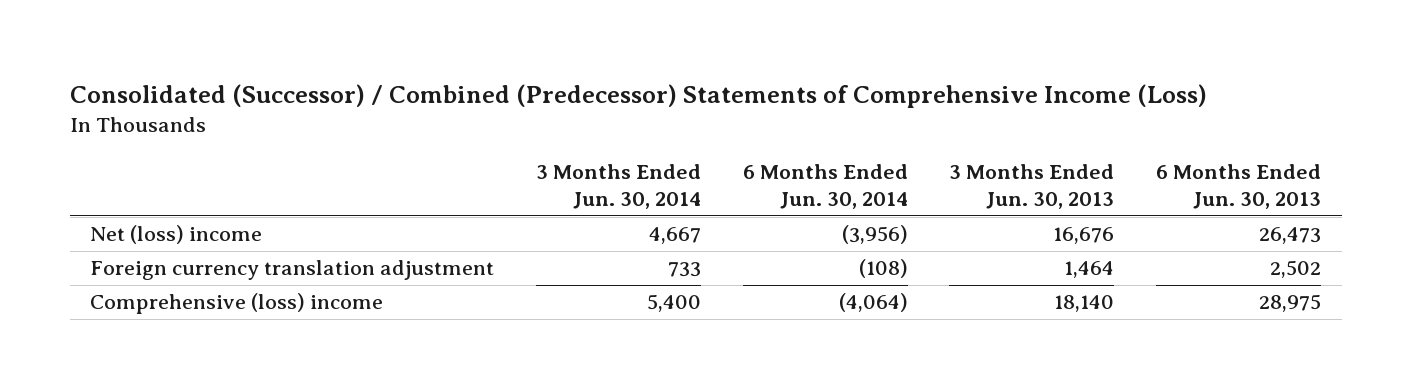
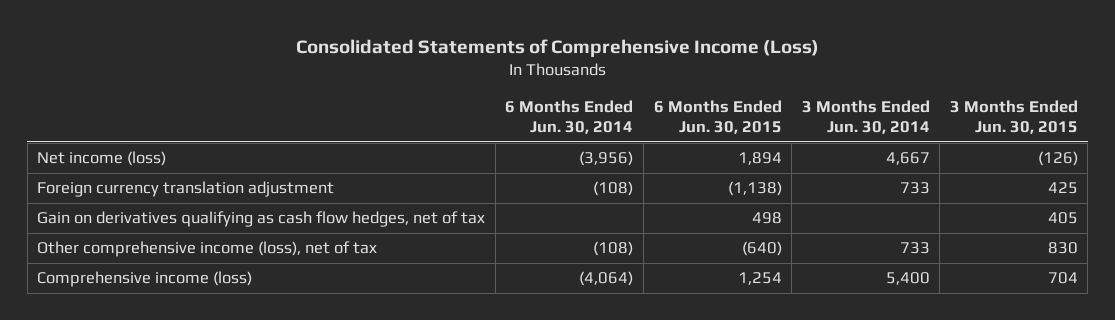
[69,84,1207,109] Consolidated (Successor) / Combined (Predecessor) Statements of Comprehensive Income (Loss) -> [295,38,819,57] Consolidated Statements of Comprehensive Income (Loss)
[949,163,1115,210] 3 Months Ended Jun. 30, 2013 -> none
[1156,163,1322,210] 6 Months Ended Jun. 30, 2013 -> none
none -> [653,99,782,135] 6 Months Ended Jun. 30, 2015
none -> [949,99,1078,135] 3 Months Ended Jun. 30, 2015
[90,225,263,245] Net (loss) income -> [37,151,167,167] Net income (loss)
none -> [37,211,486,228] Gain on derivatives qualifying as cash flow hedges, net of tax
none -> [37,241,378,258] Other comprehensive income (loss), net of tax
[90,293,384,315] Comprehensive (loss) income -> [37,271,253,288] Comprehensive income (loss)

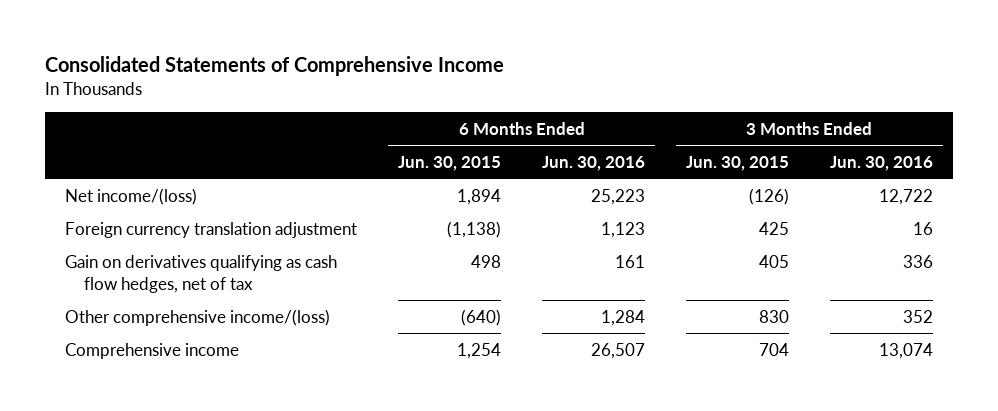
[295,38,819,57] Consolidated Statements of Comprehensive Income (Loss) -> [45,55,505,76] Consolidated Statements of Comprehensive Income
[505,99,634,135] 6 Months Ended Jun. 30, 2014 -> none
[801,99,930,135] 3 Months Ended Jun. 30, 2014 -> none
none -> [542,156,646,172] Jun. 30, 2016
none -> [829,156,933,172] Jun. 30, 2016
[37,151,167,167] Net income (loss) -> [65,187,198,205] Net income/(loss)
[37,241,378,258] Other comprehensive income (loss), net of tax -> [65,308,331,326] Other comprehensive income/(loss)
[37,271,253,288] Comprehensive income (loss) -> [65,342,240,359] Comprehensive income

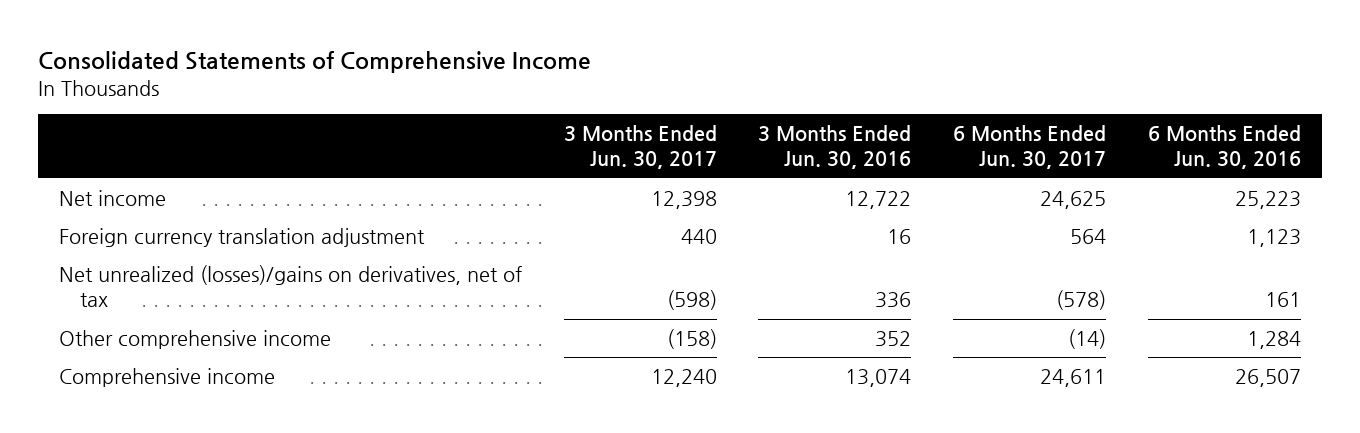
[398,156,502,172] Jun. 30, 2015 -> none
[686,156,790,172] Jun. 30, 2015 -> none
none -> [563,125,717,170] 3 Months Ended Jun. 30, 2017
none -> [952,125,1106,170] 6 Months Ended Jun. 30, 2017
[65,187,198,205] Net income/(loss) -> [58,190,166,207] Net income
[65,254,338,293] Gain on derivatives qualifying as cash flow hedges, net of tax -> [58,265,522,308] Net unrealized (losses)/gains on derivatives, net of tax
[65,308,331,326] Other comprehensive income/(loss) -> [58,330,331,350] Other comprehensive income

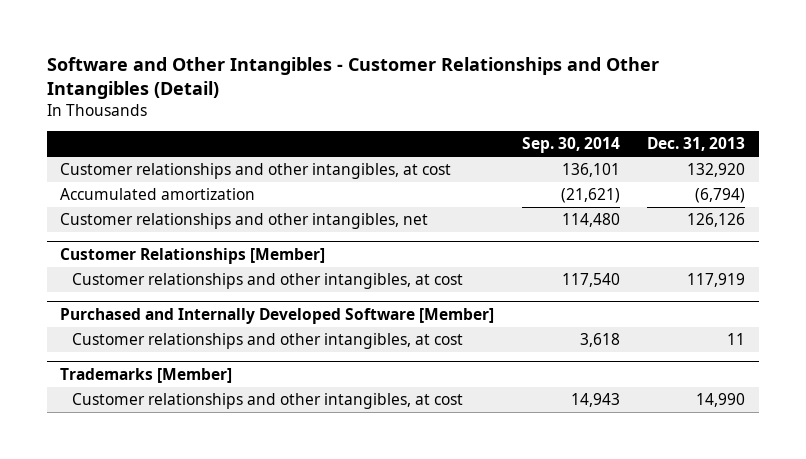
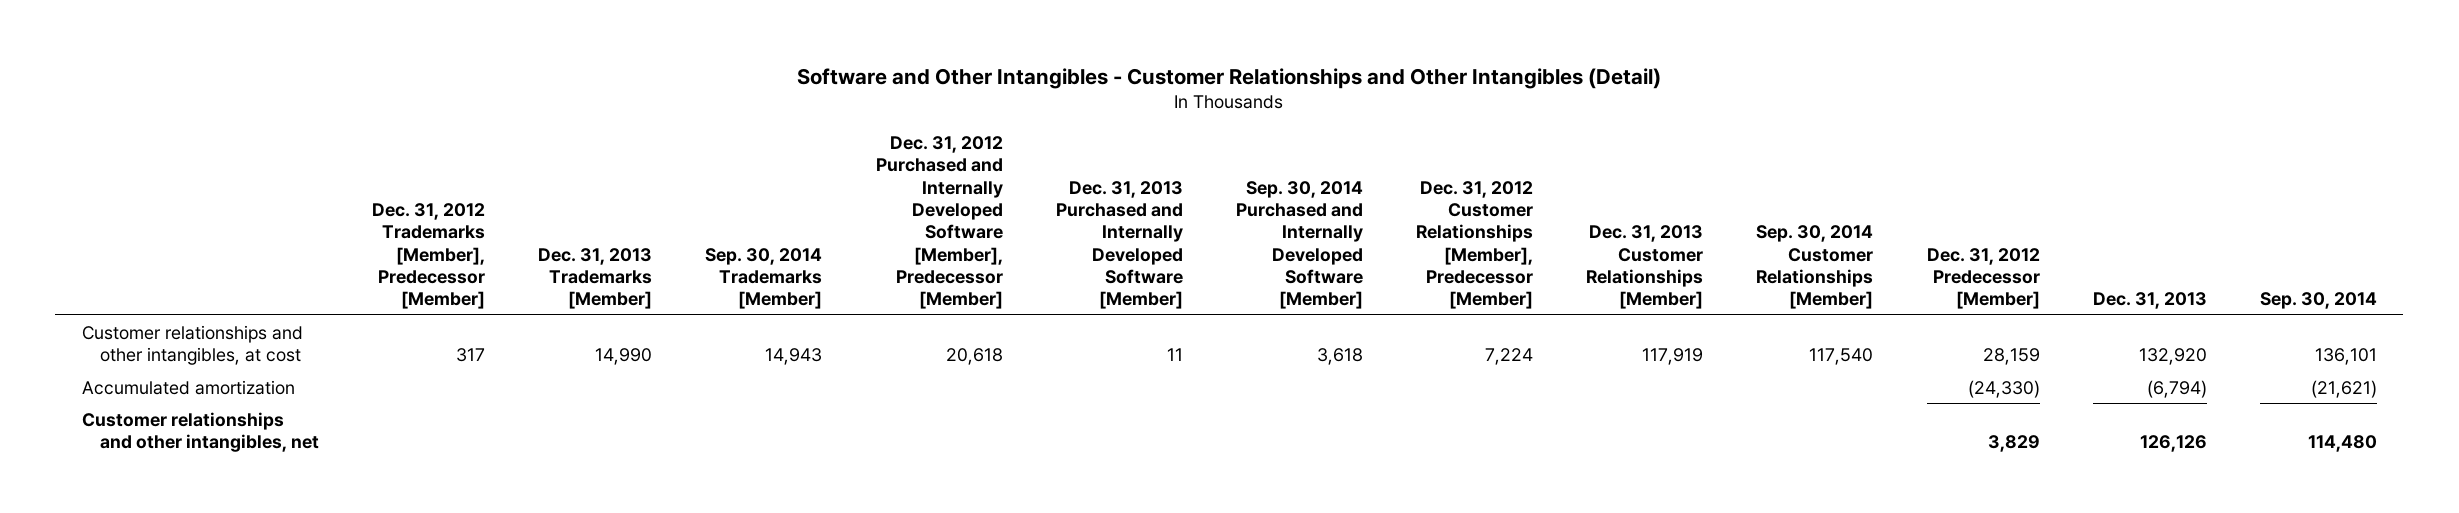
none -> [372,203,486,310] Dec. 31, 2012 Trademarks [Member], Predecessor [Member]
none -> [538,247,653,310] Dec. 31, 2013 Trademarks [Member]
none -> [705,247,823,310] Sep. 30, 2014 Trademarks [Member]
none -> [875,136,1003,310] Dec. 31, 2012 Purchased and Internally Developed Software [Member], Predecessor [Member]
none -> [1055,180,1183,310] Dec. 31, 2013 Purchased and Internally Developed Software [Member]
none -> [1235,180,1363,310] Sep. 30, 2014 Purchased and Internally Developed Software [Member]
none -> [1416,180,1534,310] Dec. 31, 2012 Customer Relationships [Member], Predecessor [Member]
none -> [1586,225,1704,310] Dec. 31, 2013 Customer Relationships [Member]
none -> [1756,225,1874,310] Sep. 30, 2014 Customer Relationships [Member]
none -> [1926,247,2040,310] Dec. 31, 2012 Predecessor [Member]
[60,247,326,264] Customer Relationships [Member] -> none
[72,273,464,290] Customer relationships and other intangibles, at cost -> none
[60,307,495,324] Purchased and Internally Developed Software [Member] -> none
[72,333,464,350] Customer relationships and other intangibles, at cost -> none
[60,367,233,383] Trademarks [Member] -> none
[72,393,464,410] Customer relationships and other intangibles, at cost -> none

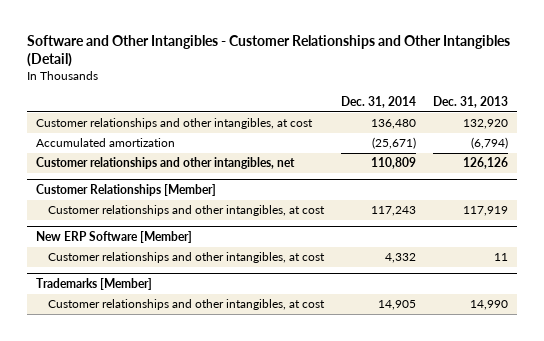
[372,203,486,310] Dec. 31, 2012 Trademarks [Member], Predecessor [Member] -> none
[538,247,653,310] Dec. 31, 2013 Trademarks [Member] -> none
[705,247,823,310] Sep. 30, 2014 Trademarks [Member] -> none
[875,136,1003,310] Dec. 31, 2012 Purchased and Internally Developed Software [Member], Predecessor [Member] -> none
[1055,180,1183,310] Dec. 31, 2013 Purchased and Internally Developed Software [Member] -> none
[1235,180,1363,310] Sep. 30, 2014 Purchased and Internally Developed Software [Member] -> none
[1416,180,1534,310] Dec. 31, 2012 Customer Relationships [Member], Predecessor [Member] -> none
[1586,225,1704,310] Dec. 31, 2013 Customer Relationships [Member] -> none
[1756,225,1874,310] Sep. 30, 2014 Customer Relationships [Member] -> none
[1926,247,2040,310] Dec. 31, 2012 Predecessor [Member] -> none
[2259,292,2377,310] Sep. 30, 2014 -> none
none -> [340,95,416,108] Dec. 31, 2014
none -> [35,184,216,197] Customer Relationships [Member]
none -> [47,205,325,217] Customer relationships and other intangibles, at cost
none -> [35,231,192,244] New ERP Software [Member]
none -> [47,252,325,264] Customer relationships and other intangibles, at cost
none -> [35,278,152,291] Trademarks [Member]
none -> [47,299,325,311] Customer relationships and other intangibles, at cost

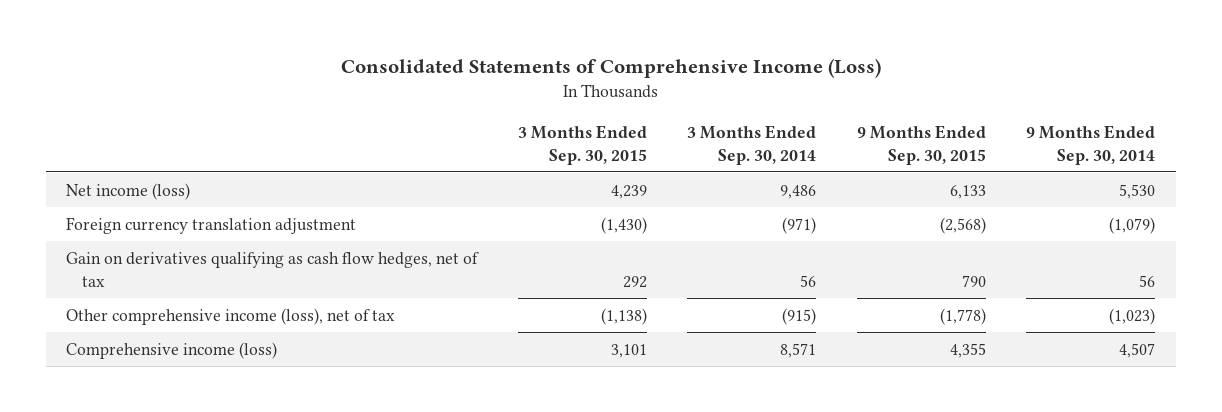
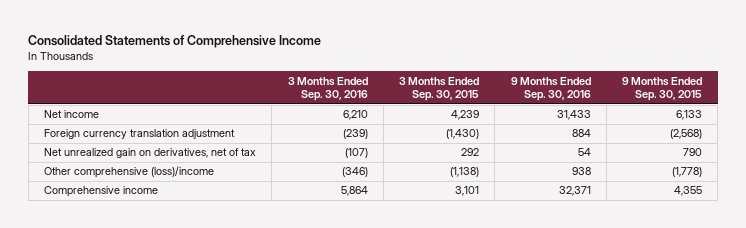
[340,58,881,79] Consolidated Statements of Comprehensive Income (Loss) -> [28,35,322,49] Consolidated Statements of Comprehensive Income
[687,124,817,165] 3 Months Ended Sep. 30, 2014 -> none
[1026,124,1156,165] 9 Months Ended Sep. 30, 2014 -> none
none -> [287,76,368,102] 3 Months Ended Sep. 30, 2016
none -> [510,76,591,102] 9 Months Ended Sep. 30, 2016
[66,182,191,200] Net income (loss) -> [44,110,100,119] Net income
[66,251,480,287] Gain on derivatives qualifying as cash flow hedges, net of tax -> [44,148,257,159] Net unrealized gain on derivatives, net of tax
[66,307,396,325] Other comprehensive income (loss), net of tax -> [44,166,215,179] Other comprehensive (loss)/income
[66,341,278,359] Comprehensive income (loss) -> [44,186,159,198] Comprehensive income

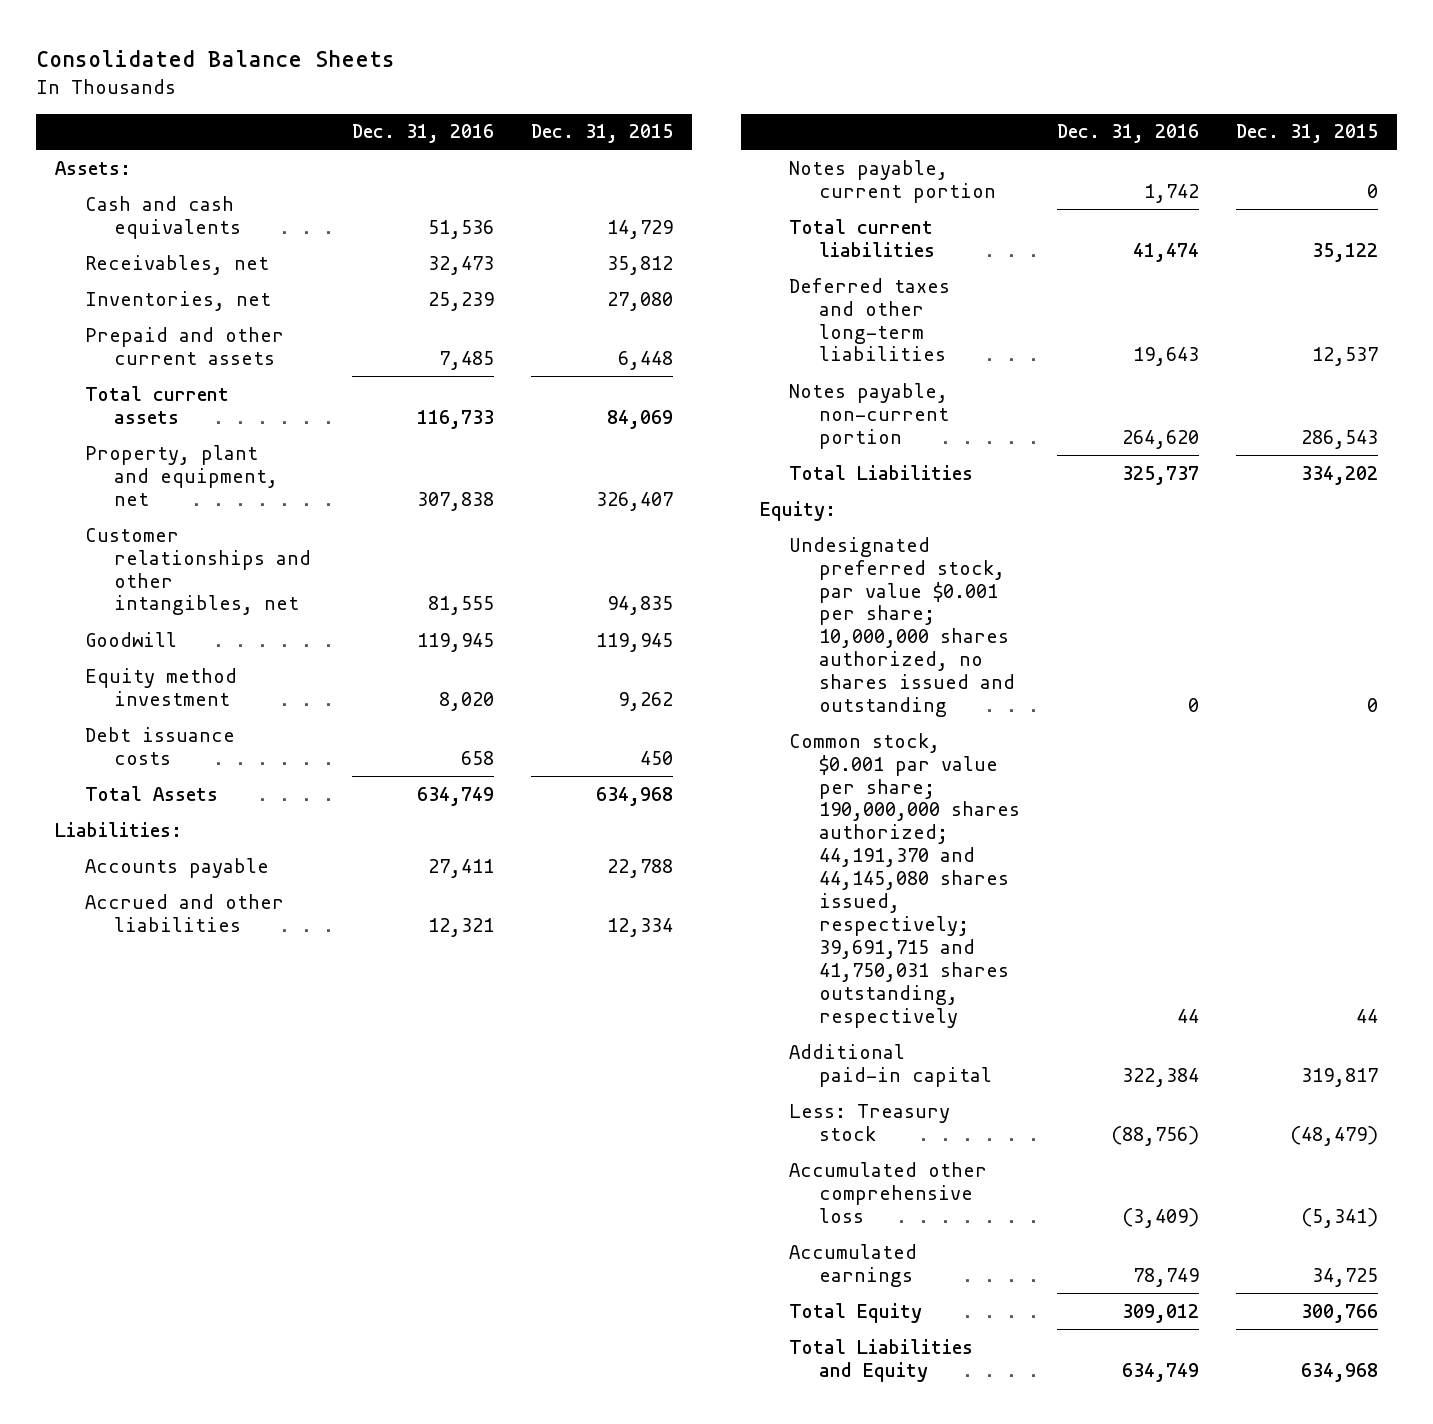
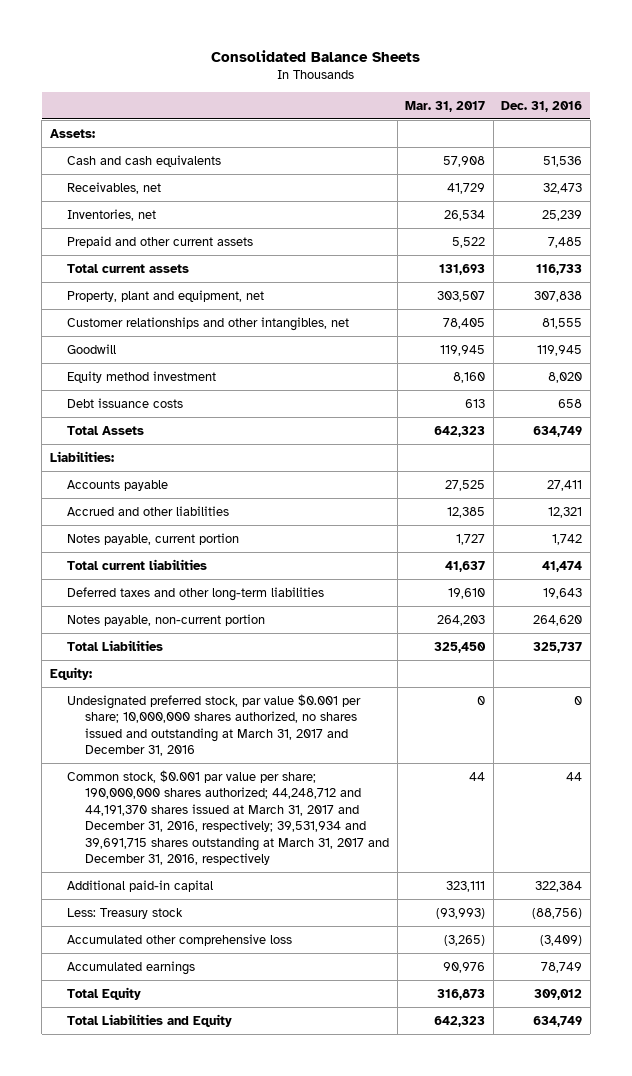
[531,124,674,144] Dec. 31, 2015 -> none
none -> [405,100,486,112] Mar. 31, 2017
[789,536,1016,718] Undesignated preferred stock, par value $0.001 per share; 10,000,000 shares authorized, no shares issued and outstanding -> [67,693,362,757] Undesignated preferred stock, par value $0.001 per share; 10,000,000 shares authorized, no shares issued and outstanding at March 31, 2017 and December 31, 2016
[789,732,1021,1028] Common stock, $0.001 par value per share; 190,000,000 shares authorized; 44,191,370 and 44,145,080 shares issued, respectively; 39,691,715 and 41,750,031 shares outstanding, respectively -> [67,769,390,866] Common stock, $0.001 par value per share; 190,000,000 shares authorized; 44,248,712 and 44,191,370 shares issued at March 31, 2017 and December 31, 2016, respectively; 39,531,934 and 39,691,715 shares outstanding at March 31, 2017 and December 31, 2016, respectively

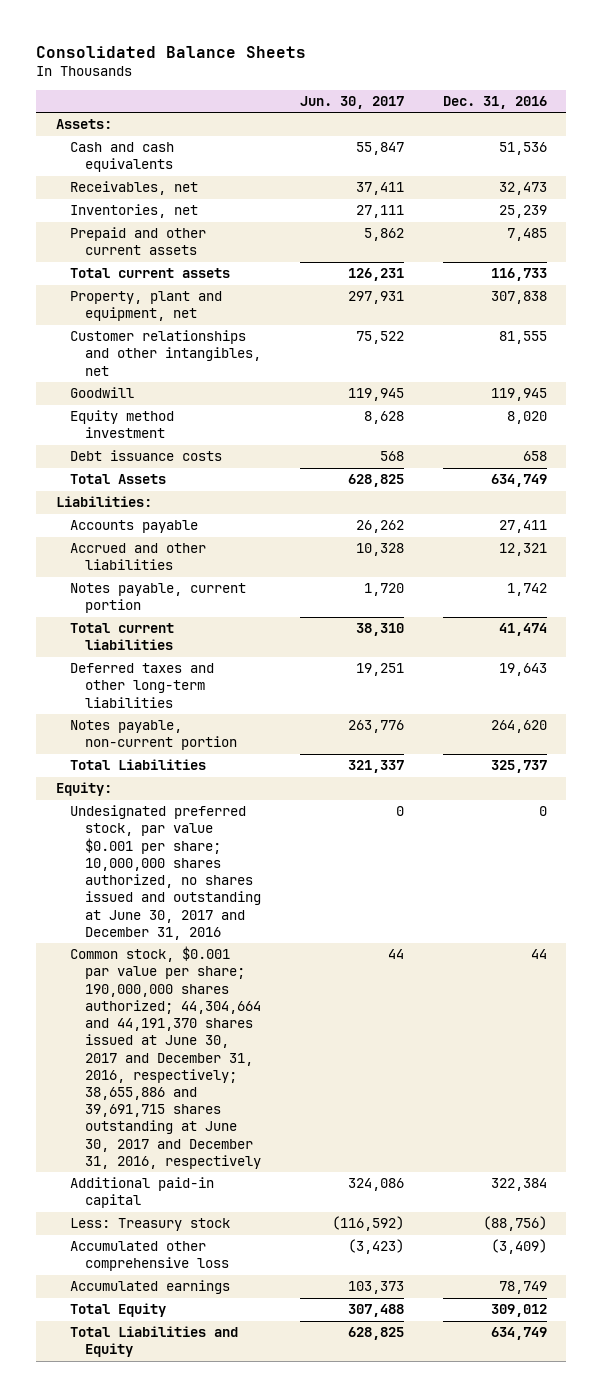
[405,100,486,112] Mar. 31, 2017 -> none
none -> [299,95,404,109] Jun. 30, 2017
[67,693,362,757] Undesignated preferred stock, par value $0.001 per share; 10,000,000 shares authorized, no shares issued and outstanding at March 31, 2017 and December 31, 2016 -> [70,805,262,940] Undesignated preferred stock, par value $0.001 per share; 10,000,000 shares authorized, no shares issued and outstanding at June 30, 2017 and December 31, 2016
[67,769,390,866] Common stock, $0.001 par value per share; 190,000,000 shares authorized; 44,248,712 and 44,191,370 shares issued at March 31, 2017 and December 31, 2016, respectively; 39,531,934 and 39,691,715 shares outstanding at March 31, 2017 and December 31, 2016, respectively -> [70,946,262,1169] Common stock, $0.001 par value per share; 190,000,000 shares authorized; 44,304,664 and 44,191,370 shares issued at June 30, 2017 and December 31, 2016, respectively; 38,655,886 and 39,691,715 shares outstanding at June 30, 2017 and December 31, 2016, respectively

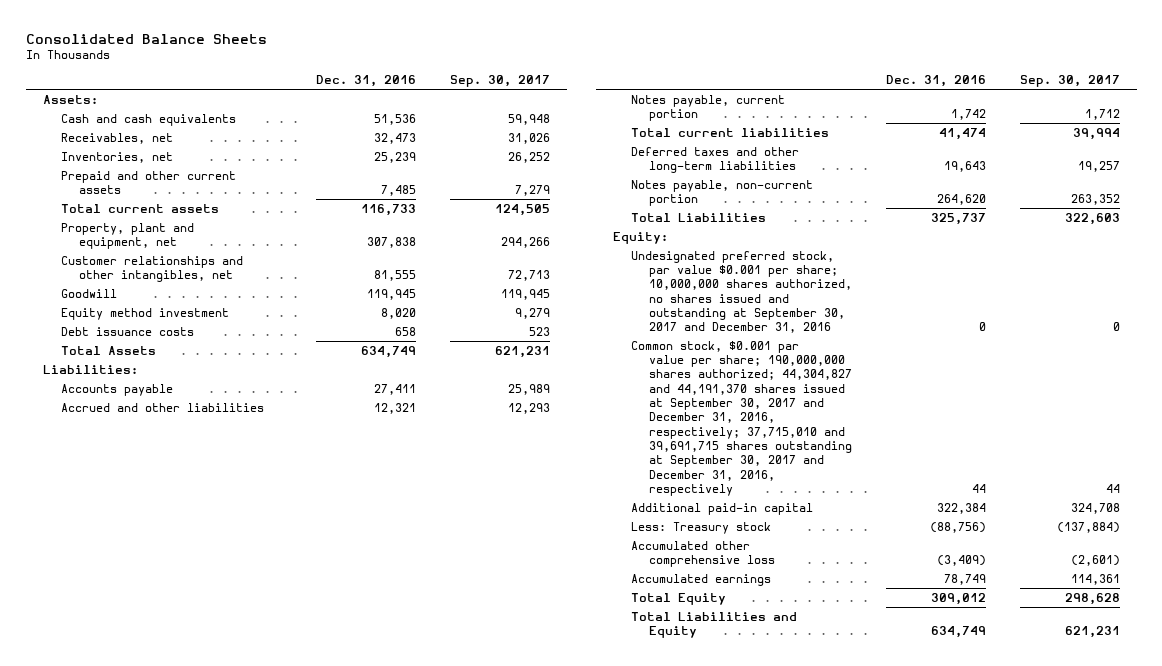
[299,95,404,109] Jun. 30, 2017 -> none
none -> [449,75,550,88] Sep. 30, 2017
[70,805,262,940] Undesignated preferred stock, par value $0.001 per share; 10,000,000 shares authorized, no shares issued and outstanding at June 30, 2017 and December 31, 2016 -> [630,250,853,334] Undesignated preferred stock, par value $0.001 per share; 10,000,000 shares authorized, no shares issued and outstanding at September 30, 2017 and December 31, 2016
[70,946,262,1169] Common stock, $0.001 par value per share; 190,000,000 shares authorized; 44,304,664 and 44,191,370 shares issued at June 30, 2017 and December 31, 2016, respectively; 38,655,886 and 39,691,715 shares outstanding at June 30, 2017 and December 31, 2016, respectively -> [630,340,853,496] Common stock, $0.001 par value per share; 190,000,000 shares authorized; 44,304,827 and 44,191,370 shares issued at September 30, 2017 and December 31, 2016, respectively; 37,715,010 and 39,691,715 shares outstanding at September 30, 2017 and December 31, 2016, respectively

